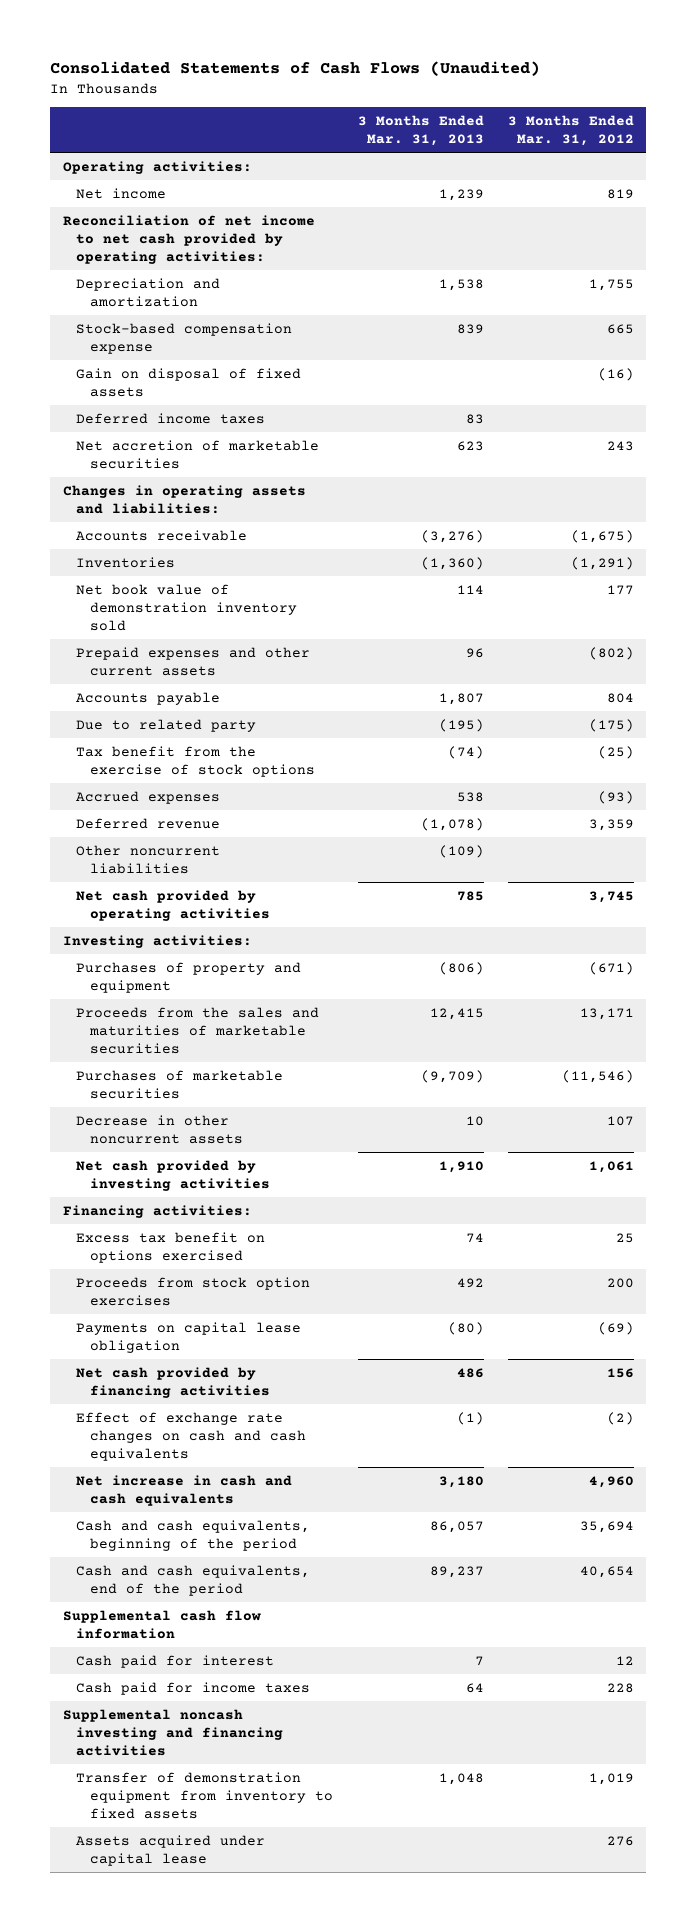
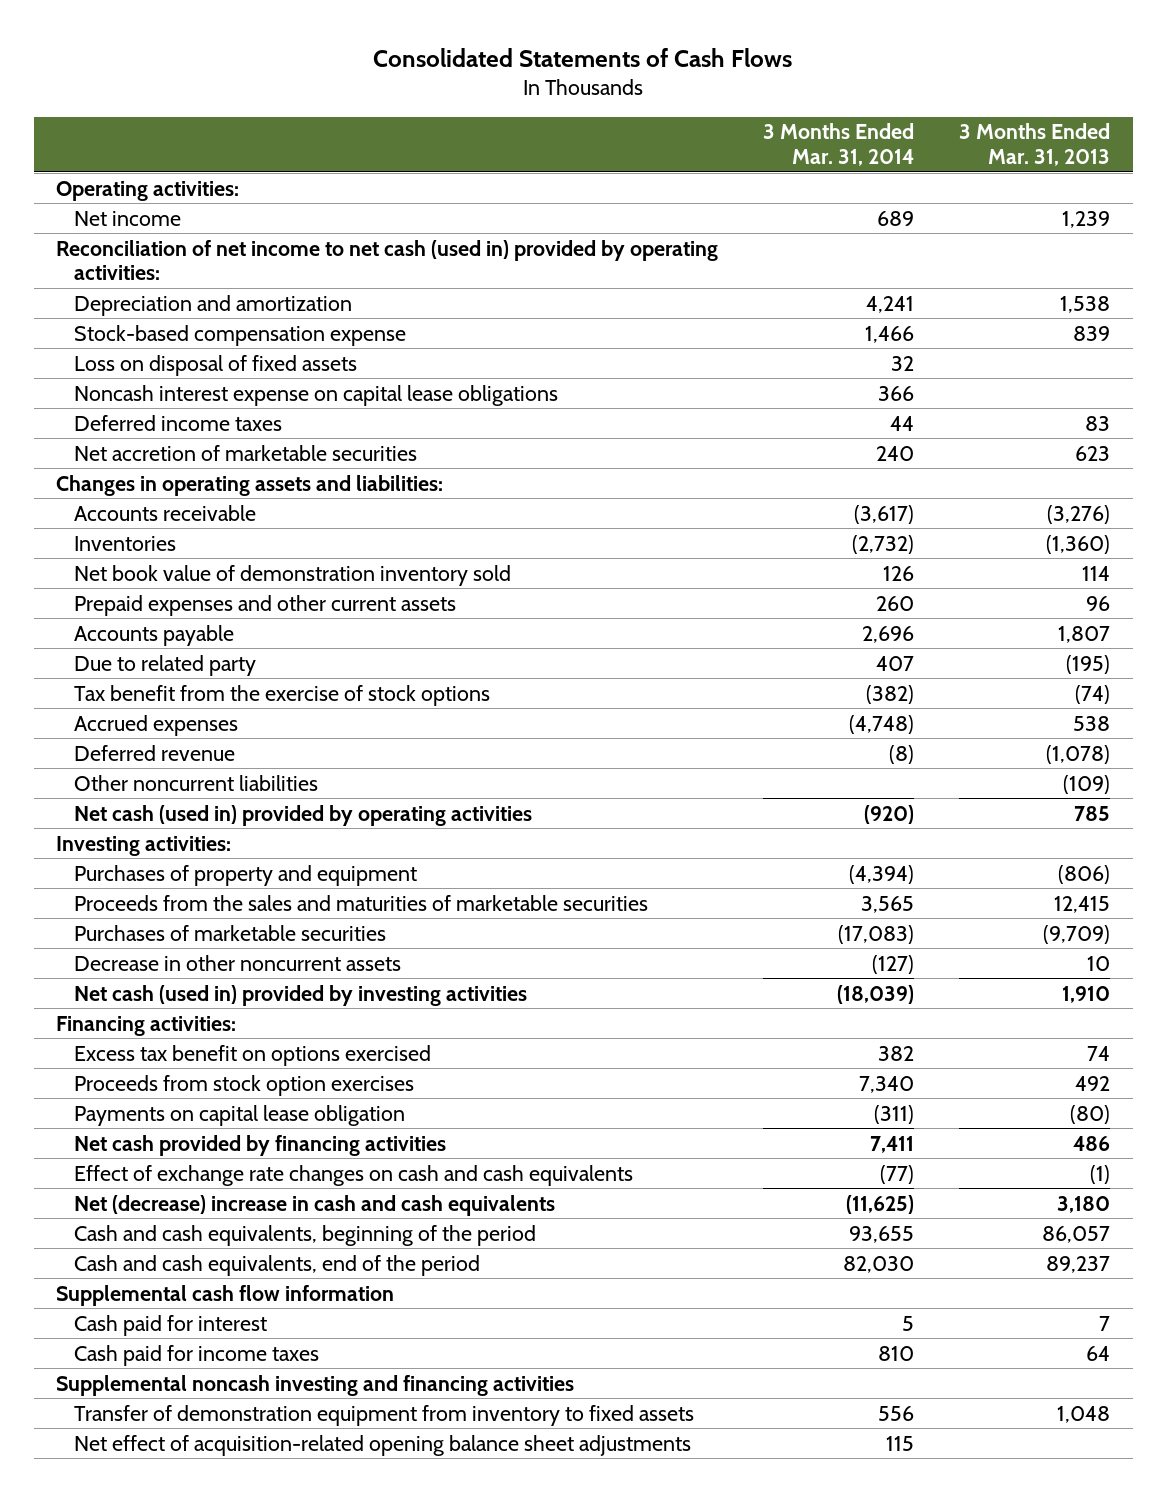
[50,61,541,77] Consolidated Statements of Cash Flows (Unaudited) -> [373,47,793,67] Consolidated Statements of Cash Flows
[508,114,635,147] 3 Months Ended Mar. 31, 2012 -> none
none -> [763,123,915,167] 3 Months Ended Mar. 31, 2014
[62,214,315,264] Reconciliation of net income to net cash provided by operating activities: -> [56,239,719,281] Reconciliation of net income to net cash (used in) provided by operating activities:
[76,367,302,397] Gain on disposal of fixed assets -> [73,354,357,376] Loss on disposal of fixed assets
none -> [73,384,558,406] Noncash interest expense on capital lease obligations
[76,889,270,921] Net cash provided by operating activities -> [73,804,532,826] Net cash (used in) provided by operating activities
[76,1159,270,1191] Net cash provided by investing activities -> [73,984,527,1006] Net cash (used in) provided by investing activities
[76,1474,293,1506] Net increase in cash and cash equivalents -> [73,1194,555,1216] Net (decrease) increase in cash and cash equivalents
[76,1834,266,1866] Assets acquired under capital lease -> none
none -> [73,1434,691,1456] Net effect of acquisition-related opening balance sheet adjustments

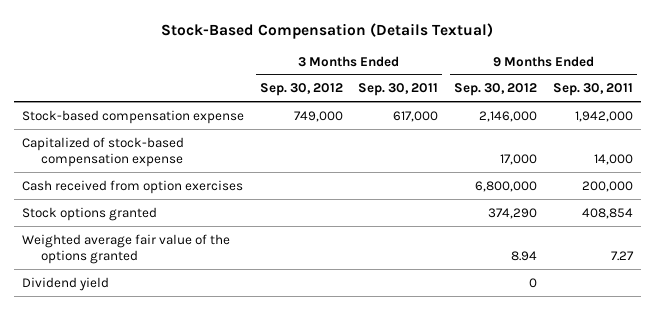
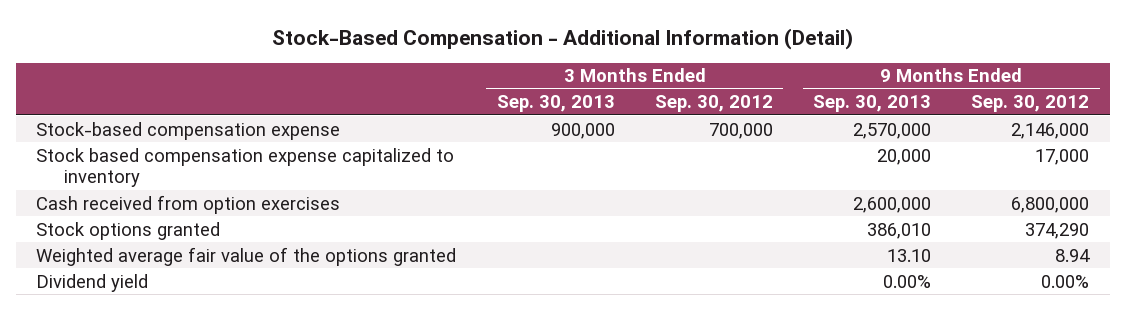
[161,22,494,39] Stock-Based Compensation (Details Textual) -> [271,27,853,50] Stock-Based Compensation - Additional Information (Detail)
[358,83,439,97] Sep. 30, 2011 -> none
[553,83,634,97] Sep. 30, 2011 -> none
none -> [496,95,615,113] Sep. 30, 2013
none -> [813,95,932,113] Sep. 30, 2013
[293,110,343,122] 749,000 -> [708,122,773,139] 700,000
[21,136,184,168] Capitalized of stock-based compensation expense -> [36,147,455,188] Stock based compensation expense capitalized to inventory
[529,277,538,288] 0 -> [1041,274,1090,288] 0.00%

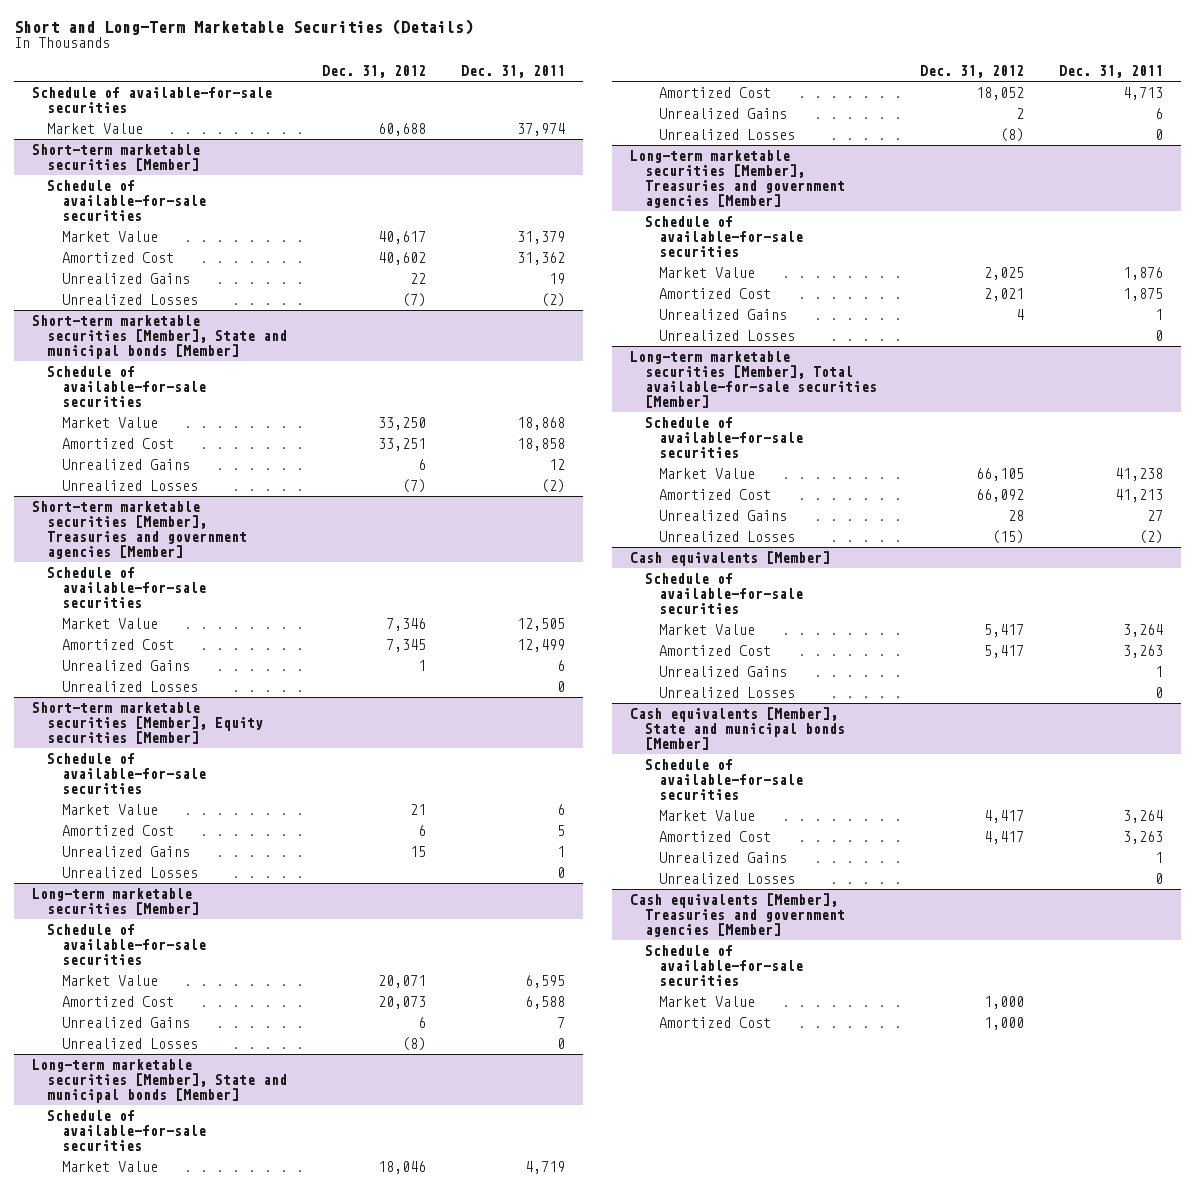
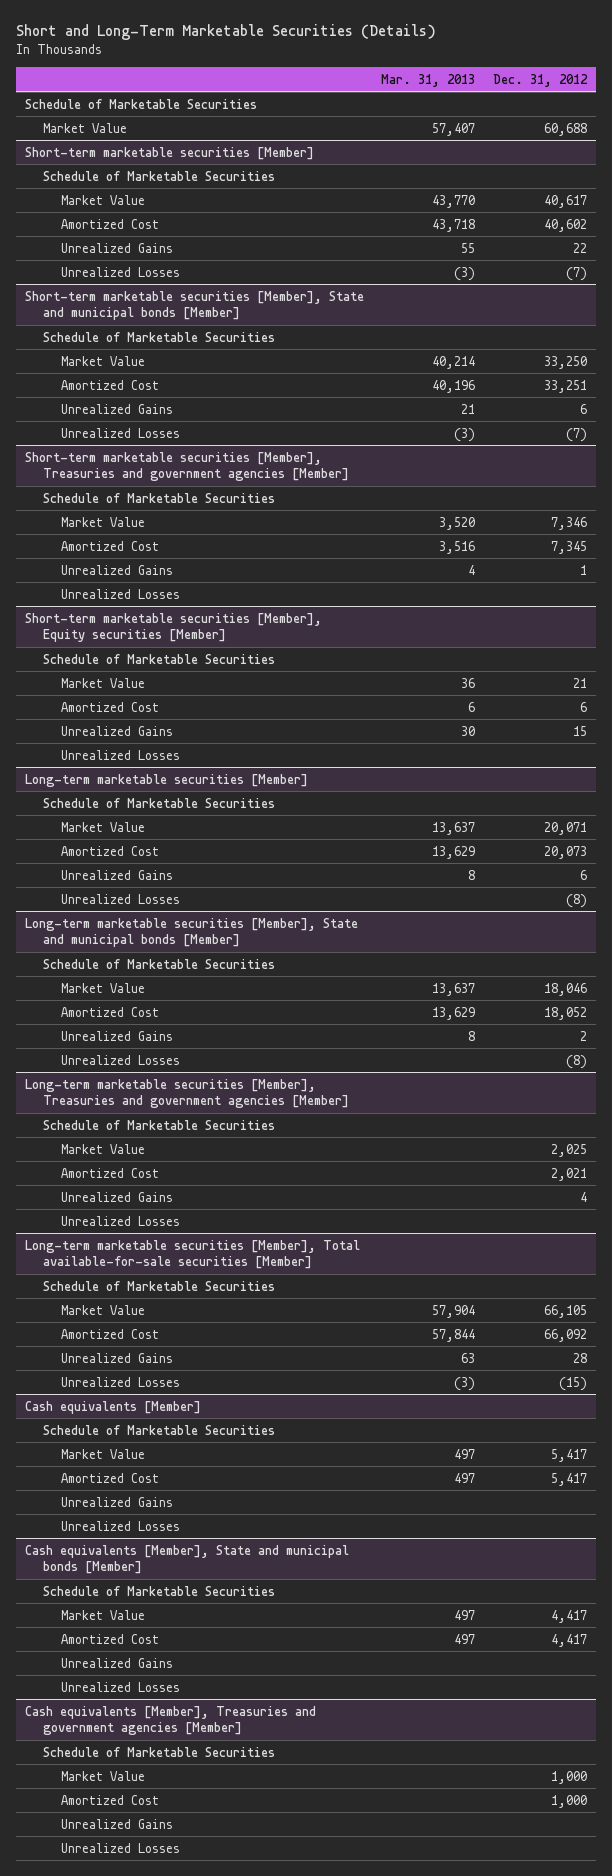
[461,65,566,79] Dec. 31, 2011 -> none
none -> [381,73,476,87] Mar. 31, 2013
[32,86,273,113] Schedule of available-for-sale securities -> [24,98,257,109] Schedule of Marketable Securities
[46,179,206,222] Schedule of available-for-sale securities -> [42,170,275,181] Schedule of Marketable Securities
[46,365,206,408] Schedule of available-for-sale securities -> [42,331,275,342] Schedule of Marketable Securities
[46,566,206,609] Schedule of available-for-sale securities -> [42,492,275,503] Schedule of Marketable Securities
[46,752,206,795] Schedule of available-for-sale securities -> [42,653,275,664] Schedule of Marketable Securities
[46,923,206,966] Schedule of available-for-sale securities -> [42,797,275,808] Schedule of Marketable Securities
[46,1109,206,1152] Schedule of available-for-sale securities -> [42,958,275,969] Schedule of Marketable Securities
[644,215,804,258] Schedule of available-for-sale securities -> [42,1119,275,1130] Schedule of Marketable Securities
[644,416,804,459] Schedule of available-for-sale securities -> [42,1280,275,1291] Schedule of Marketable Securities
[644,572,804,615] Schedule of available-for-sale securities -> [42,1424,275,1435] Schedule of Marketable Securities
[644,758,804,801] Schedule of available-for-sale securities -> [42,1585,275,1596] Schedule of Marketable Securities
[644,944,804,987] Schedule of available-for-sale securities -> [42,1746,275,1757] Schedule of Marketable Securities
none -> [60,1818,173,1829] Unrealized Gains
none -> [60,1842,180,1853] Unrealized Losses

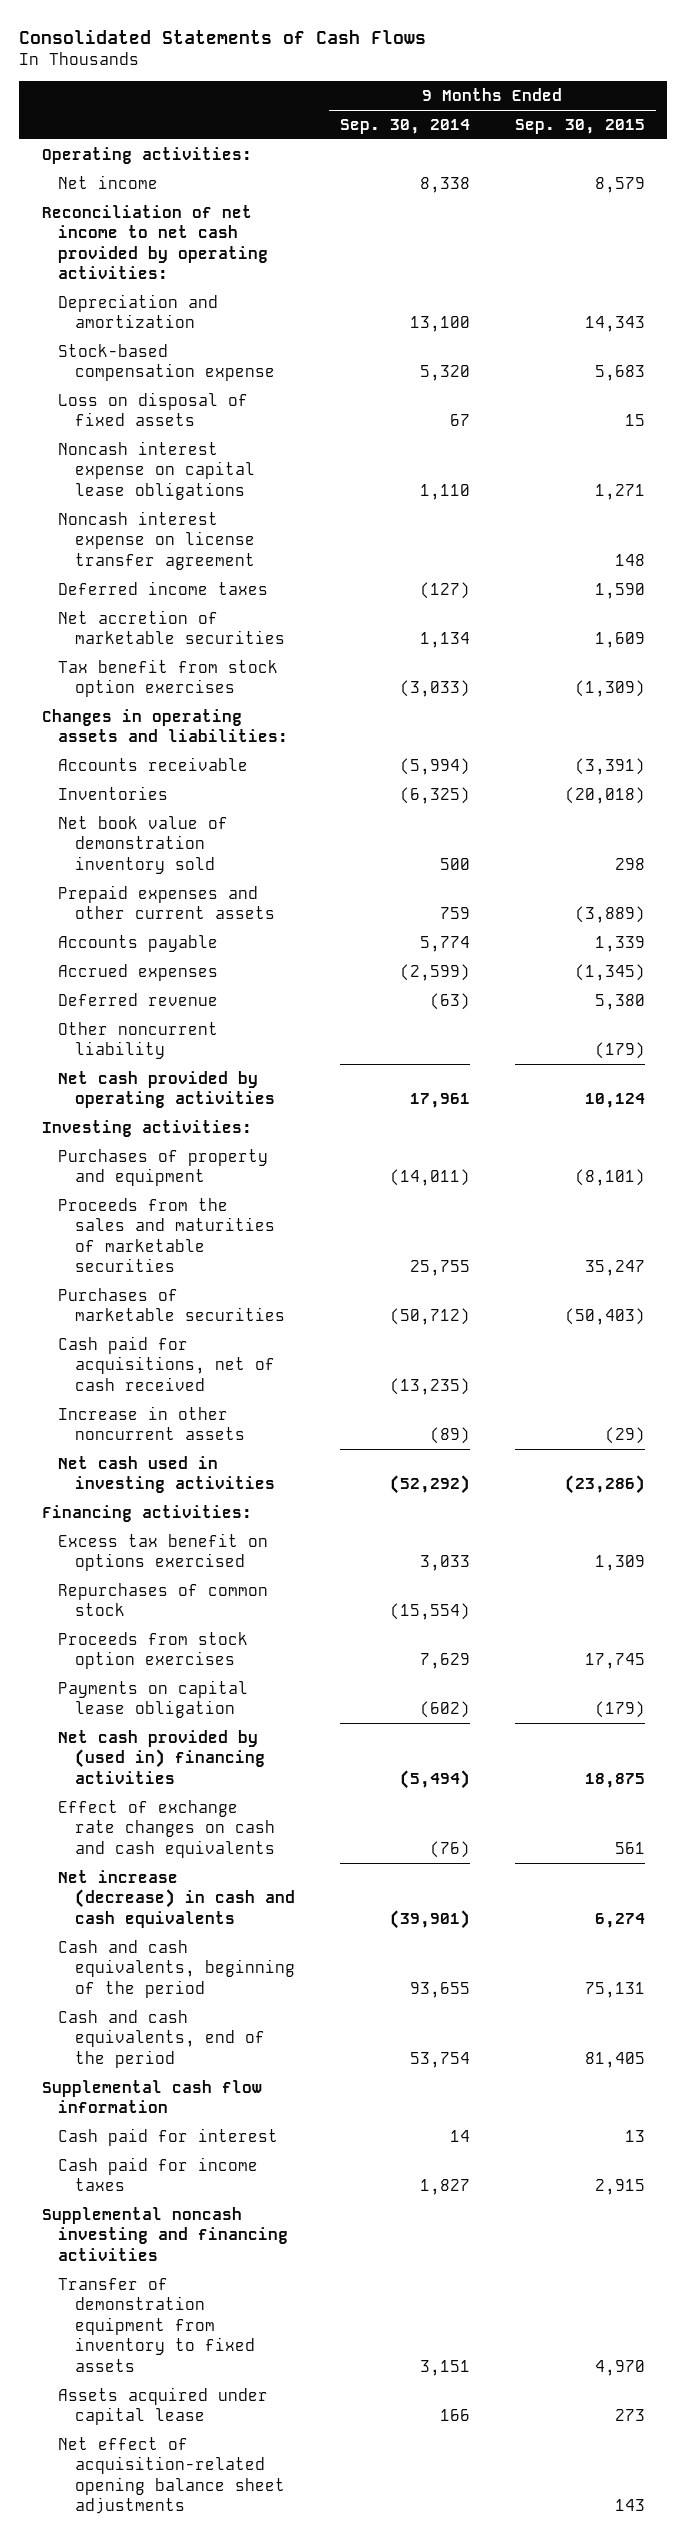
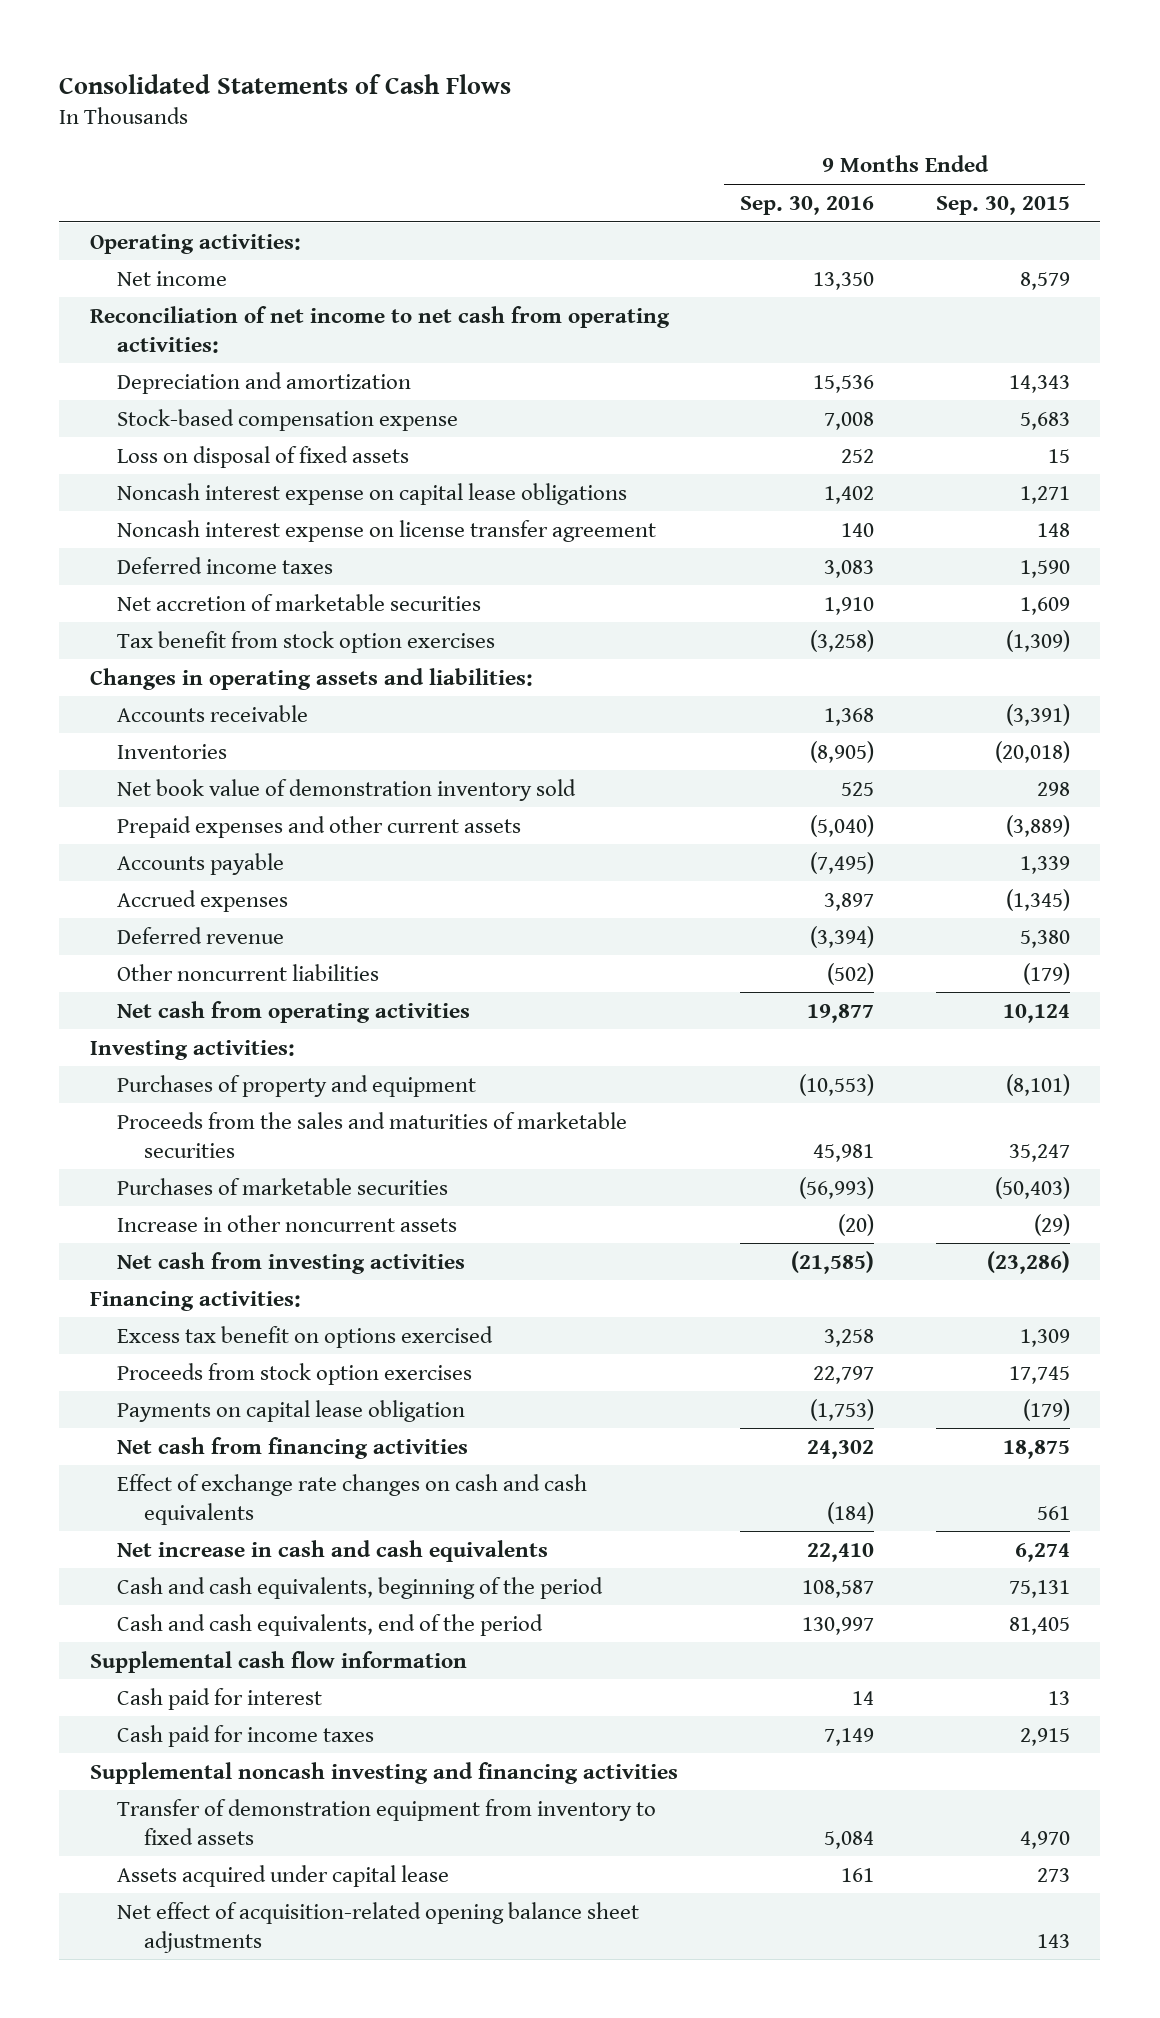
[339,118,470,134] Sep. 30, 2014 -> none
none -> [739,195,874,215] Sep. 30, 2016
[41,204,269,280] Reconciliation of net income to net cash provided by operating activities: -> [90,305,671,353] Reconciliation of net income to net cash from operating activities:
[58,1021,219,1060] Other noncurrent liability -> [117,963,380,981] Other noncurrent liabilities
[58,1070,276,1109] Net cash provided by operating activities -> [117,1000,471,1023] Net cash from operating activities
[58,1335,276,1391] Cash paid for acquisitions, net of cash received -> none
[58,1455,276,1494] Net cash used in investing activities -> [117,1251,466,1274] Net cash from investing activities
[58,1582,269,1617] Repurchases of common stock -> none
[58,1729,266,1784] Net cash provided by (used in) financing activities -> [117,1436,469,1459] Net cash from financing activities
[58,1869,296,1928] Net increase (decrease) in cash and cash equivalents -> [117,1539,549,1562] Net increase in cash and cash equivalents

